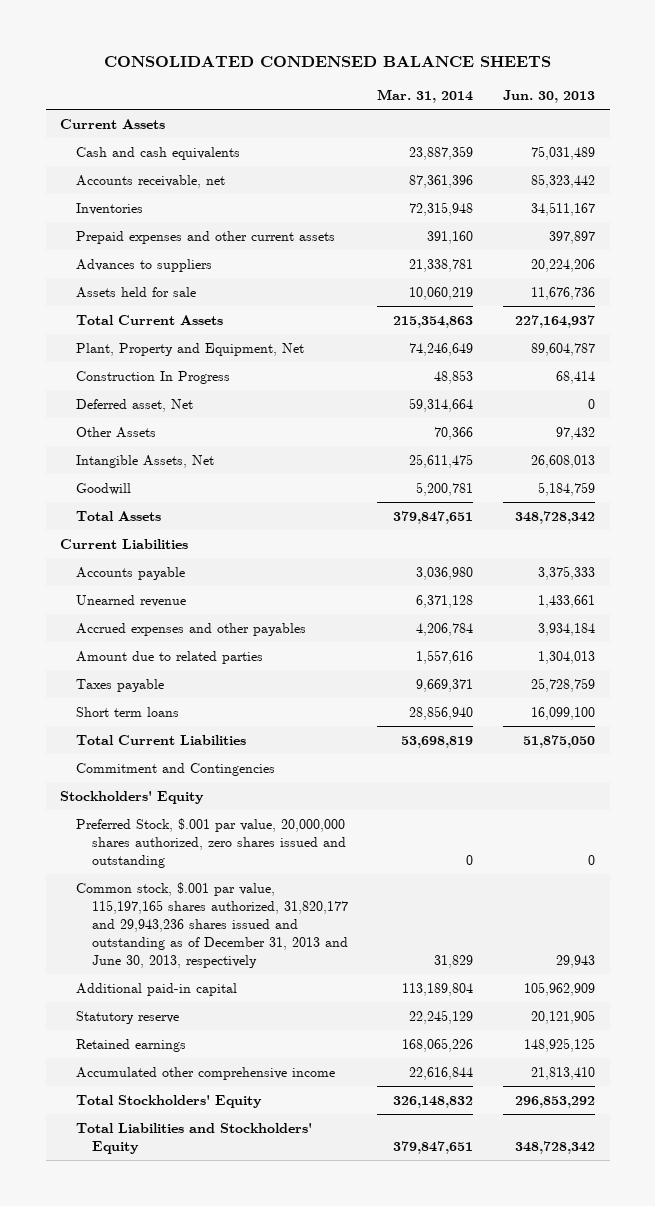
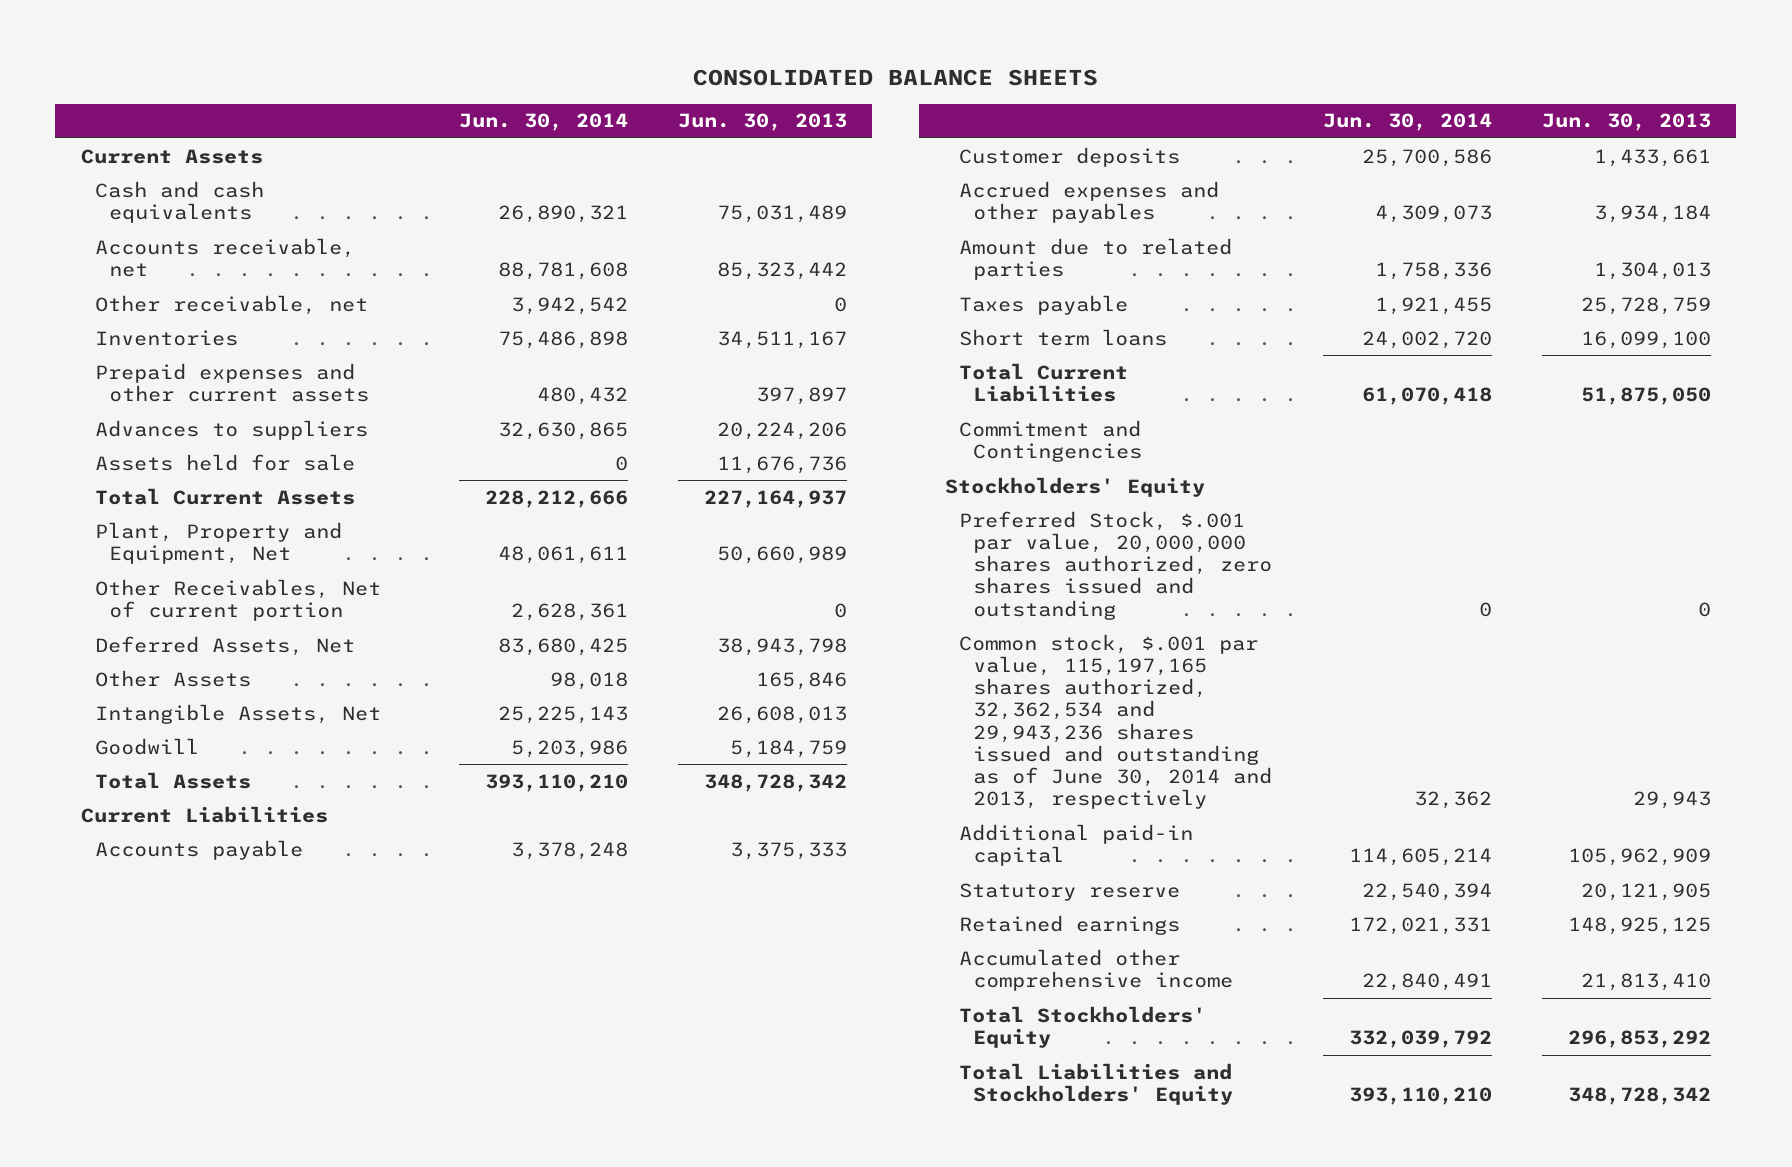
[103,56,551,68] CONSOLIDATED CONDENSED BALANCE SHEETS -> [692,68,1098,86] CONSOLIDATED BALANCE SHEETS
[377,89,474,104] Mar. 31, 2014 -> none
none -> [458,113,628,132] Jun. 30, 2014
none -> [94,294,368,315] Other receivable, net
[76,370,231,384] Construction In Progress -> none
[530,342,595,356] 89,604,787 -> [717,546,848,565] 50,660,989
none -> [94,578,381,622] Other Receivables, Net of current portion
[76,398,194,412] Deferred asset, Net -> [94,635,355,656] Deferred Assets, Net
[587,398,595,409] 0 -> [717,637,848,656] 38,943,798
[555,426,595,440] 97,432 -> [756,671,848,690] 165,846
[76,594,187,607] Unearned revenue -> [958,146,1180,167] Customer deposits
[76,881,348,969] Common stock, $.001 par value, 115,197,165 shares authorized, 31,820,177 and 29,943,236 shares issued and outstanding as of December 31, 2013 and June 30, 2013, respectively -> [958,633,1273,810] Common stock, $.001 par value, 115,197,165 shares authorized, 32,362,534 and 29,943,236 shares issued and outstanding as of June 30, 2014 and 2013, respectively

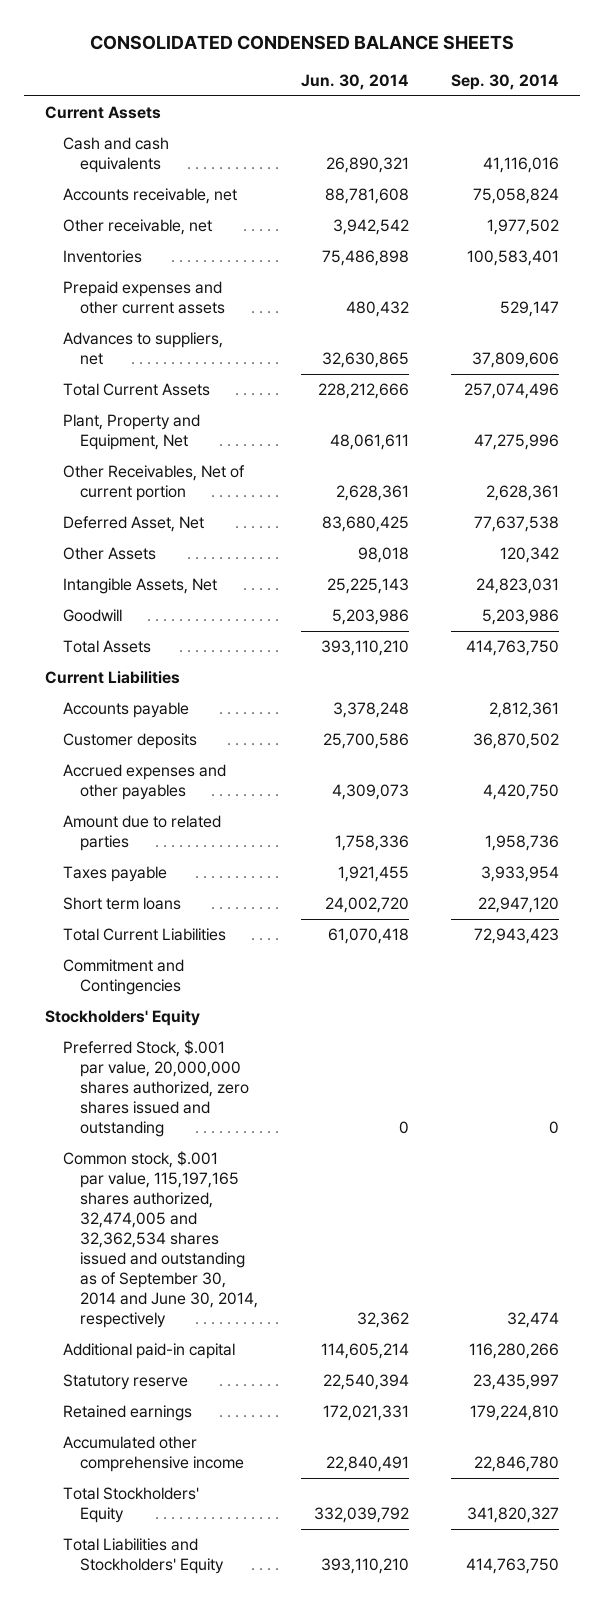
[692,68,1098,86] CONSOLIDATED BALANCE SHEETS -> [90,34,515,50] CONSOLIDATED CONDENSED BALANCE SHEETS
[678,113,848,132] Jun. 30, 2013 -> none
none -> [451,73,560,90] Sep. 30, 2014
[94,453,355,471] Assets held for sale -> none
[94,419,368,440] Advances to suppliers -> [62,332,223,366] Advances to suppliers, net
[94,635,355,656] Deferred Assets, Net -> [62,516,204,533] Deferred Asset, Net
[958,633,1273,810] Common stock, $.001 par value, 115,197,165 shares authorized, 32,362,534 and 29,943,236 shares issued and outstanding as of June 30, 2014 and 2013, respectively -> [62,1151,258,1329] Common stock, $.001 par value, 115,197,165 shares authorized, 32,474,005 and 32,362,534 shares issued and outstanding as of September 30, 2014 and June 30, 2014, respectively

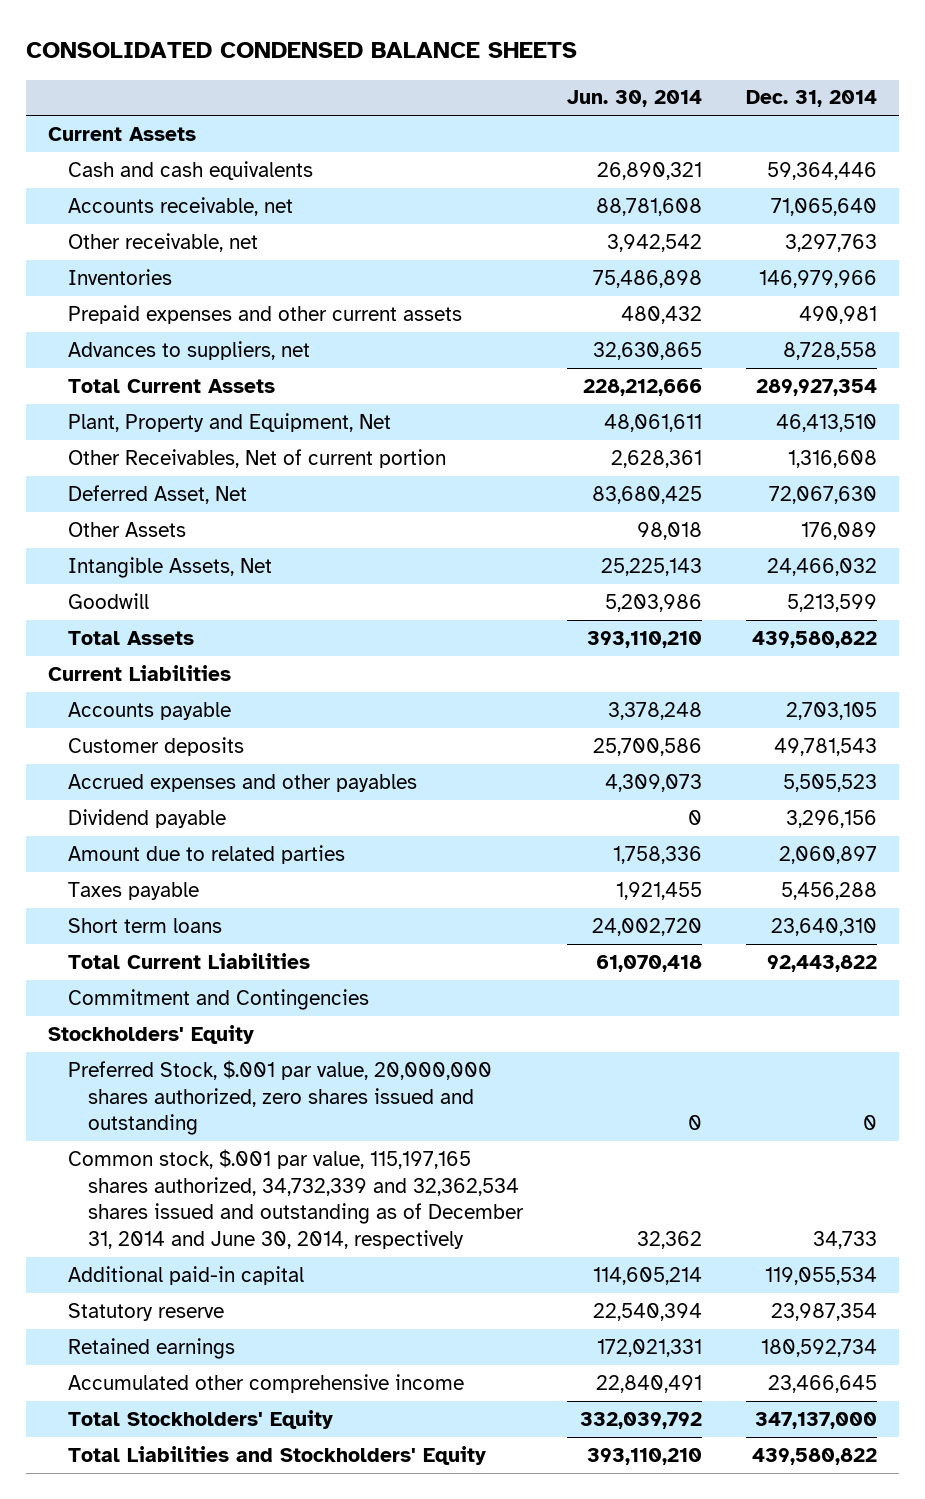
[451,73,560,90] Sep. 30, 2014 -> none
none -> [746,90,878,108] Dec. 31, 2014
none -> [67,808,226,828] Dividend payable
[62,1151,258,1329] Common stock, $.001 par value, 115,197,165 shares authorized, 32,474,005 and 32,362,534 shares issued and outstanding as of September 30, 2014 and June 30, 2014, respectively -> [67,1148,524,1249] Common stock, $.001 par value, 115,197,165 shares authorized, 34,732,339 and 32,362,534 shares issued and outstanding as of December 31, 2014 and June 30, 2014, respectively

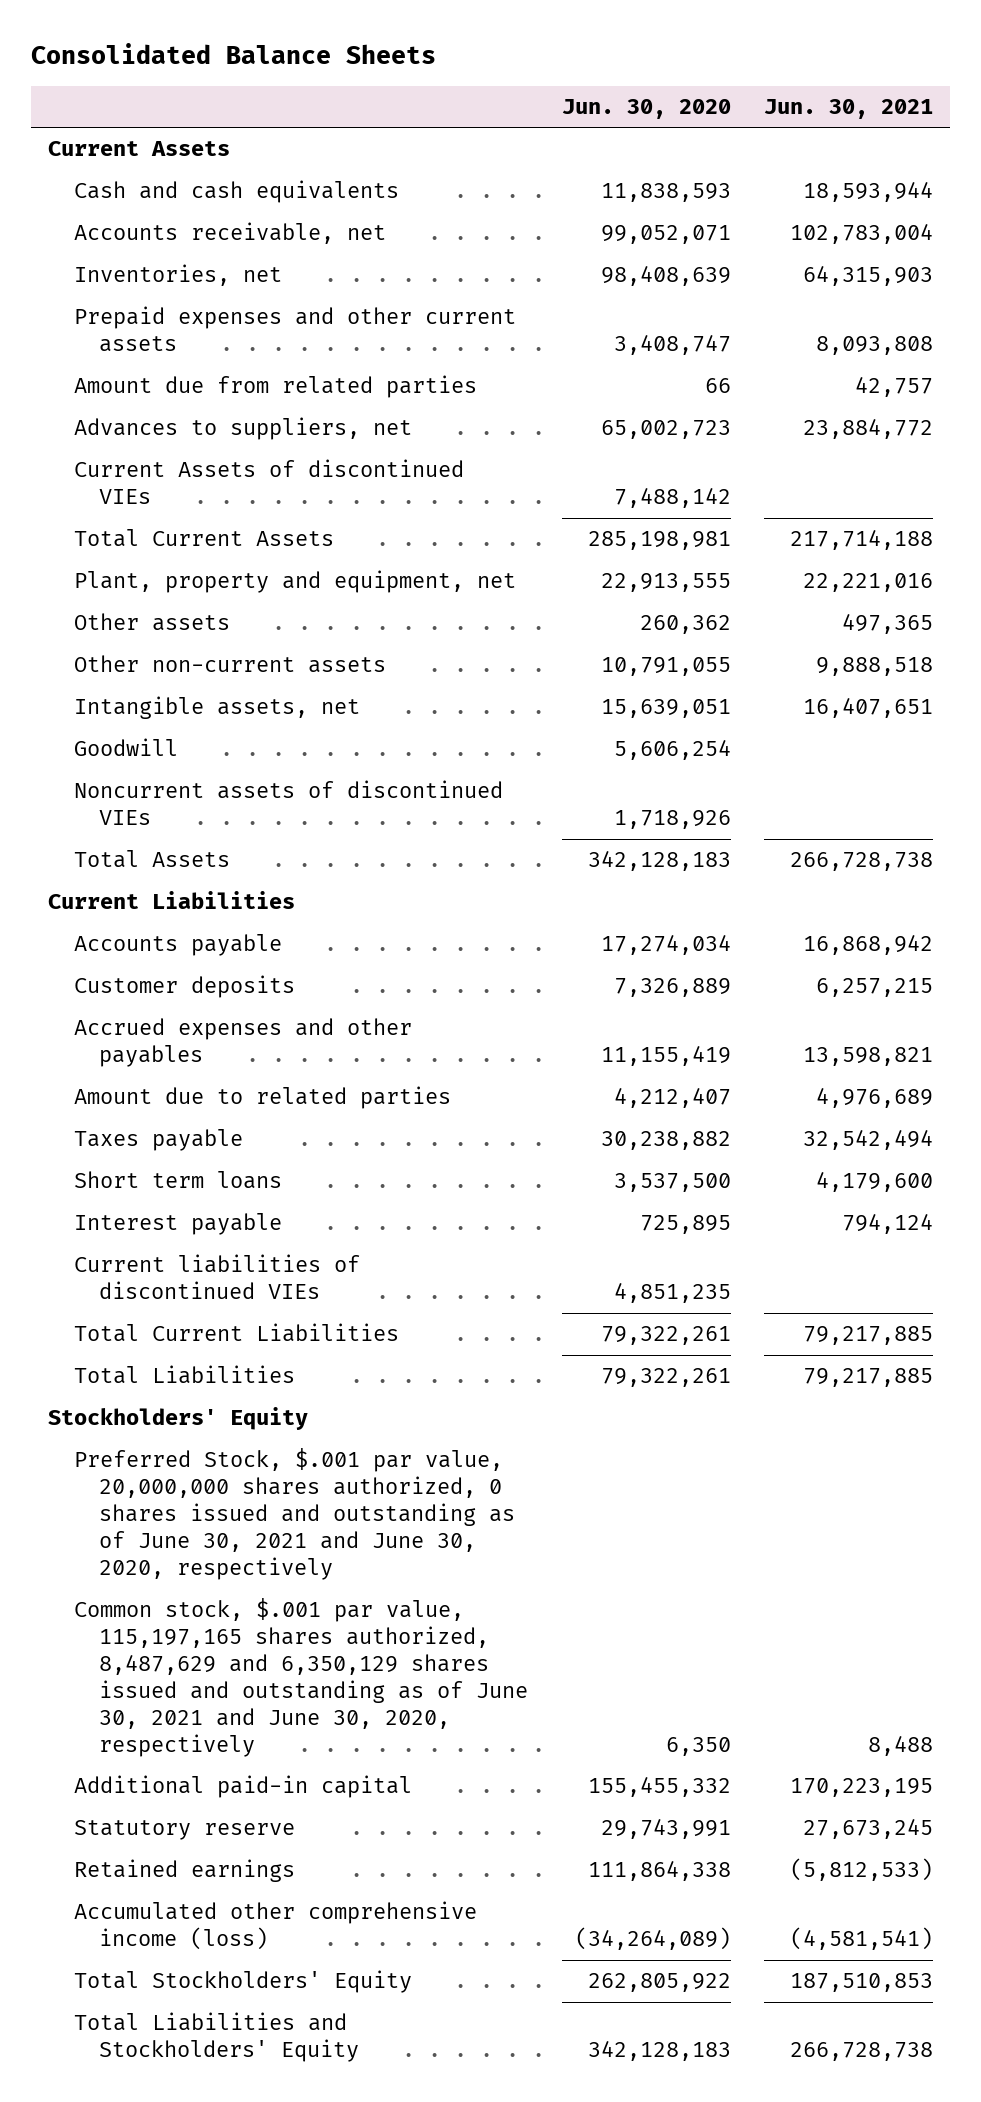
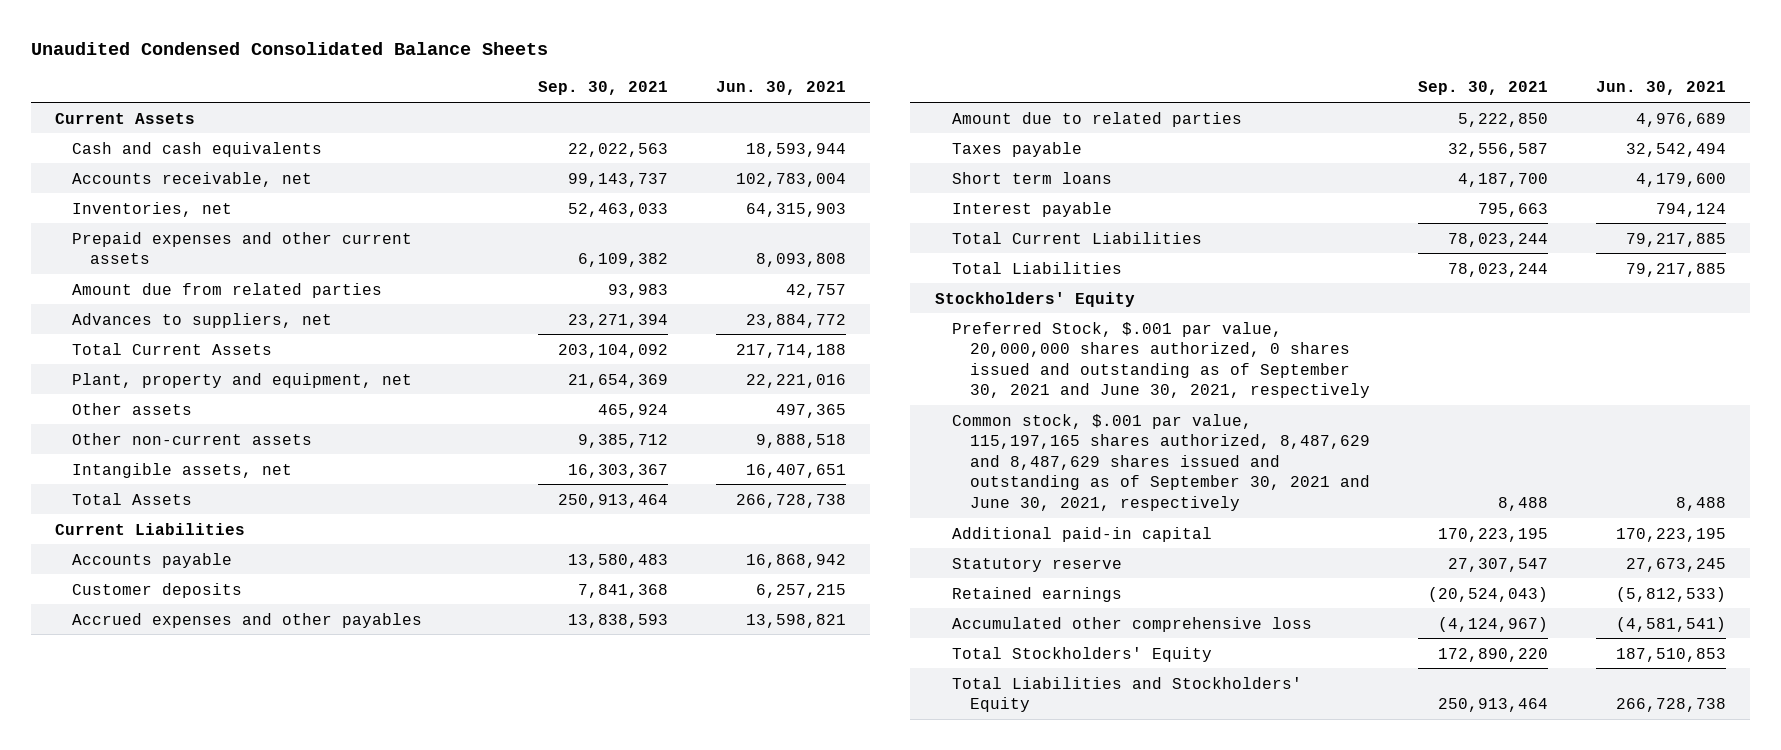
[31,43,437,65] Consolidated Balance Sheets -> [30,42,548,56] Unaudited Condensed Consolidated Balance Sheets
[561,98,731,119] Jun. 30, 2020 -> none
none -> [538,81,669,96] Sep. 30, 2021
[73,459,464,505] Current Assets of discontinued VIEs -> none
[73,738,178,757] Goodwill -> none
[73,780,503,826] Noncurrent assets of discontinued VIEs -> none
[73,1254,360,1300] Current liabilities of discontinued VIEs -> none
[73,1448,516,1581] Preferred Stock, $.001 par value, 20,000,000 shares authorized, 0 shares issued and outstanding as of June 30, 2021 and June 30, 2020, respectively -> [952,321,1371,399] Preferred Stock, $.001 par value, 20,000,000 shares authorized, 0 shares issued and outstanding as of September 30, 2021 and June 30, 2021, respectively
[73,1598,529,1758] Common stock, $.001 par value, 115,197,165 shares authorized, 8,487,629 and 6,350,129 shares issued and outstanding as of June 30, 2021 and June 30, 2020, respectively -> [952,413,1371,512] Common stock, $.001 par value, 115,197,165 shares authorized, 8,487,629 and 8,487,629 shares issued and outstanding as of September 30, 2021 and June 30, 2021, respectively
[73,1901,477,1951] Accumulated other comprehensive income (loss) -> [952,616,1313,632] Accumulated other comprehensive loss

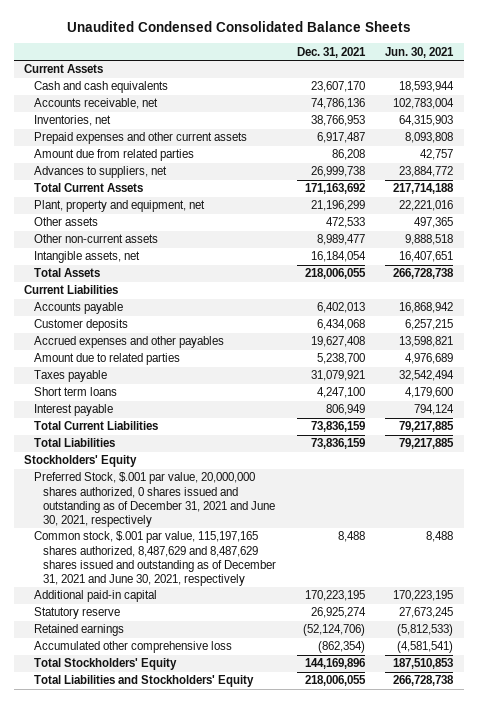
[538,81,669,96] Sep. 30, 2021 -> none
none -> [296,46,366,58] Dec. 31, 2021
[952,321,1371,399] Preferred Stock, $.001 par value, 20,000,000 shares authorized, 0 shares issued and outstanding as of September 30, 2021 and June 30, 2021, respectively -> [33,472,276,527] Preferred Stock, $.001 par value, 20,000,000 shares authorized, 0 shares issued and outstanding as of December 31, 2021 and June 30, 2021, respectively
[952,413,1371,512] Common stock, $.001 par value, 115,197,165 shares authorized, 8,487,629 and 8,487,629 shares issued and outstanding as of September 30, 2021 and June 30, 2021, respectively -> [33,531,277,586] Common stock, $.001 par value, 115,197,165 shares authorized, 8,487,629 and 8,487,629 shares issued and outstanding as of December 31, 2021 and June 30, 2021, respectively

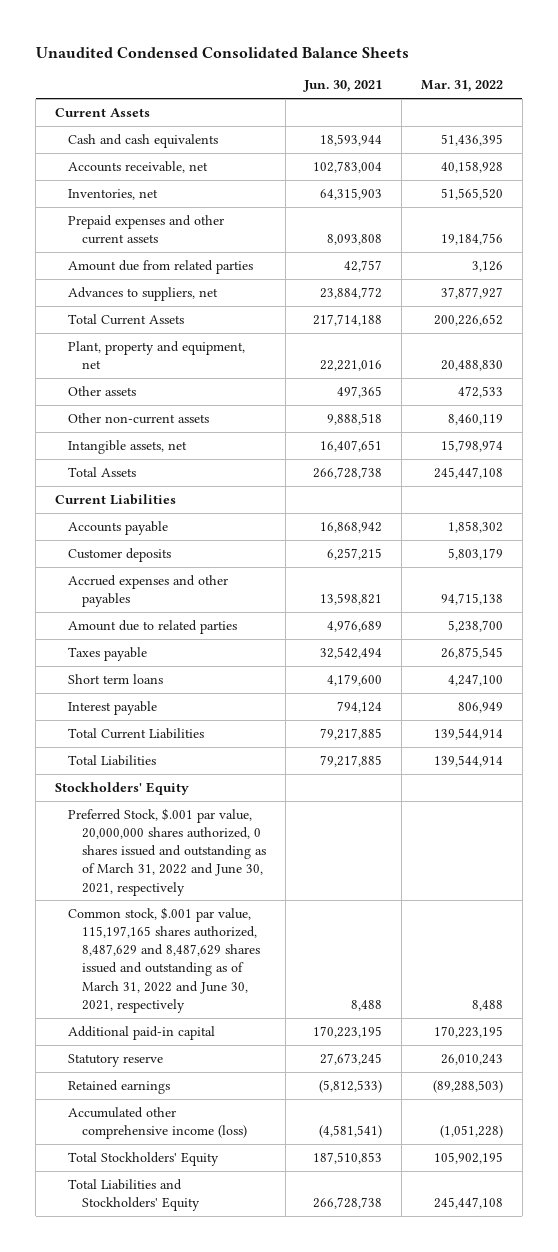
[296,46,366,58] Dec. 31, 2021 -> none
none -> [420,80,503,93] Mar. 31, 2022
[33,472,276,527] Preferred Stock, $.001 par value, 20,000,000 shares authorized, 0 shares issued and outstanding as of December 31, 2021 and June 30, 2021, respectively -> [68,807,266,896] Preferred Stock, $.001 par value, 20,000,000 shares authorized, 0 shares issued and outstanding as of March 31, 2022 and June 30, 2021, respectively
[33,531,277,586] Common stock, $.001 par value, 115,197,165 shares authorized, 8,487,629 and 8,487,629 shares issued and outstanding as of December 31, 2021 and June 30, 2021, respectively -> [68,906,260,1013] Common stock, $.001 par value, 115,197,165 shares authorized, 8,487,629 and 8,487,629 shares issued and outstanding as of March 31, 2022 and June 30, 2021, respectively
[33,641,232,654] Accumulated other comprehensive loss -> [68,1106,247,1140] Accumulated other comprehensive income (loss)

